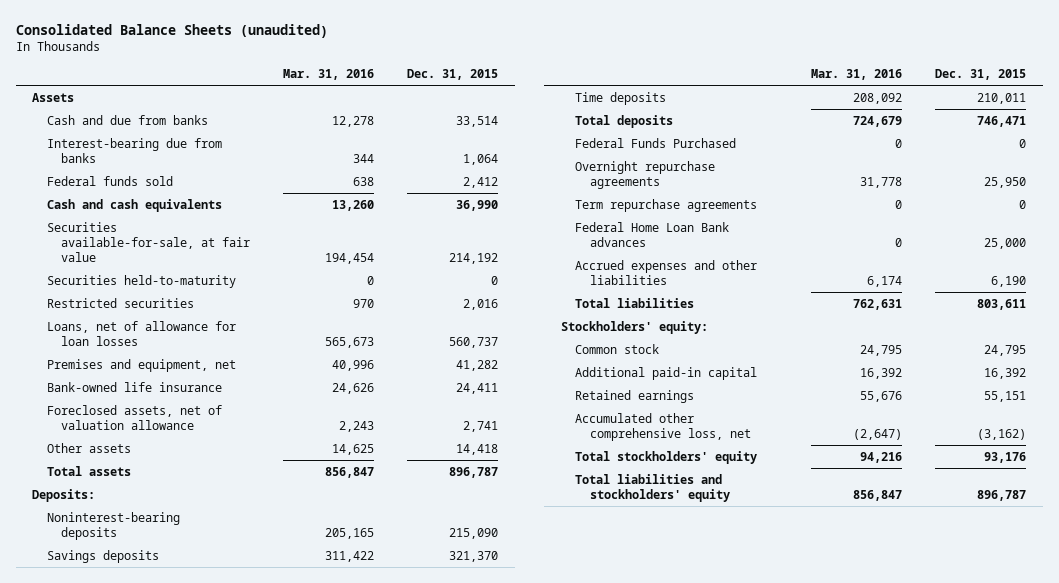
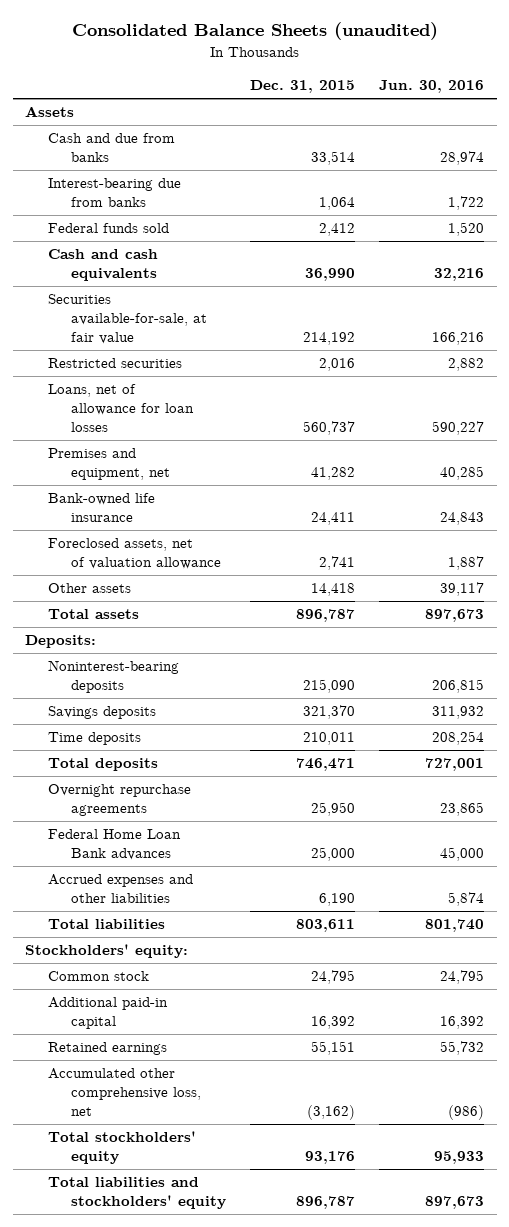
[283,69,375,81] Mar. 31, 2016 -> none
none -> [379,80,485,94] Jun. 30, 2016
[46,274,236,288] Securities held-to-maturity -> none
[575,137,737,148] Federal Funds Purchased -> none
[575,198,758,212] Term repurchase agreements -> none

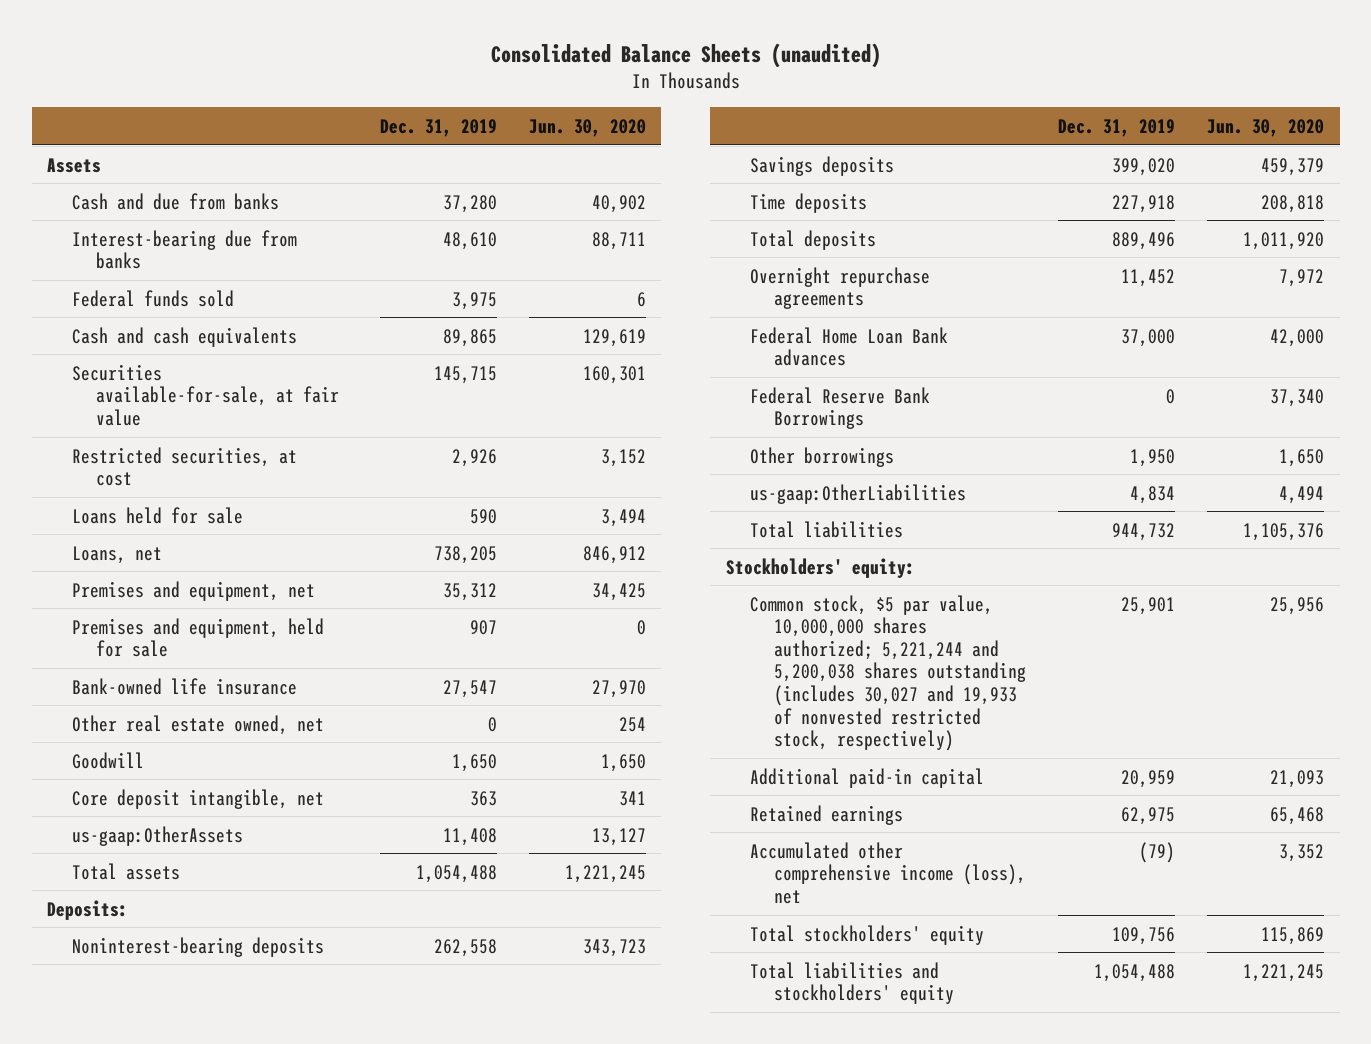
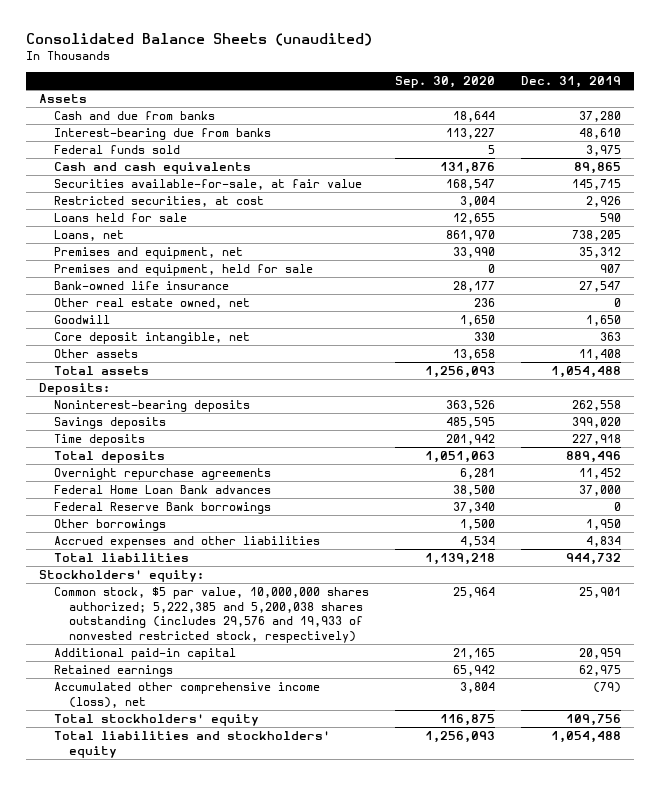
[528,118,646,137] Jun. 30, 2020 -> none
none -> [395,75,496,88] Sep. 30, 2020
[71,825,243,846] us-gaap:OtherAssets -> [54,349,139,359] Other assets
[749,386,930,430] Federal Reserve Bank Borrowings -> [54,502,272,515] Federal Reserve Bank borrowings
[749,483,966,504] us-gaap:OtherLiabilities -> [54,536,321,549] Accrued expenses and other liabilities
[749,594,1027,752] Common stock, $5 par value, 10,000,000 shares authorized; 5,221,244 and 5,200,038 shares outstanding (includes 30,027 and 19,933 of nonvested restricted stock, respectively) -> [54,587,370,644] Common stock, $5 par value, 10,000,000 shares authorized; 5,222,385 and 5,200,038 shares outstanding (includes 29,576 and 19,933 of nonvested restricted stock, respectively)

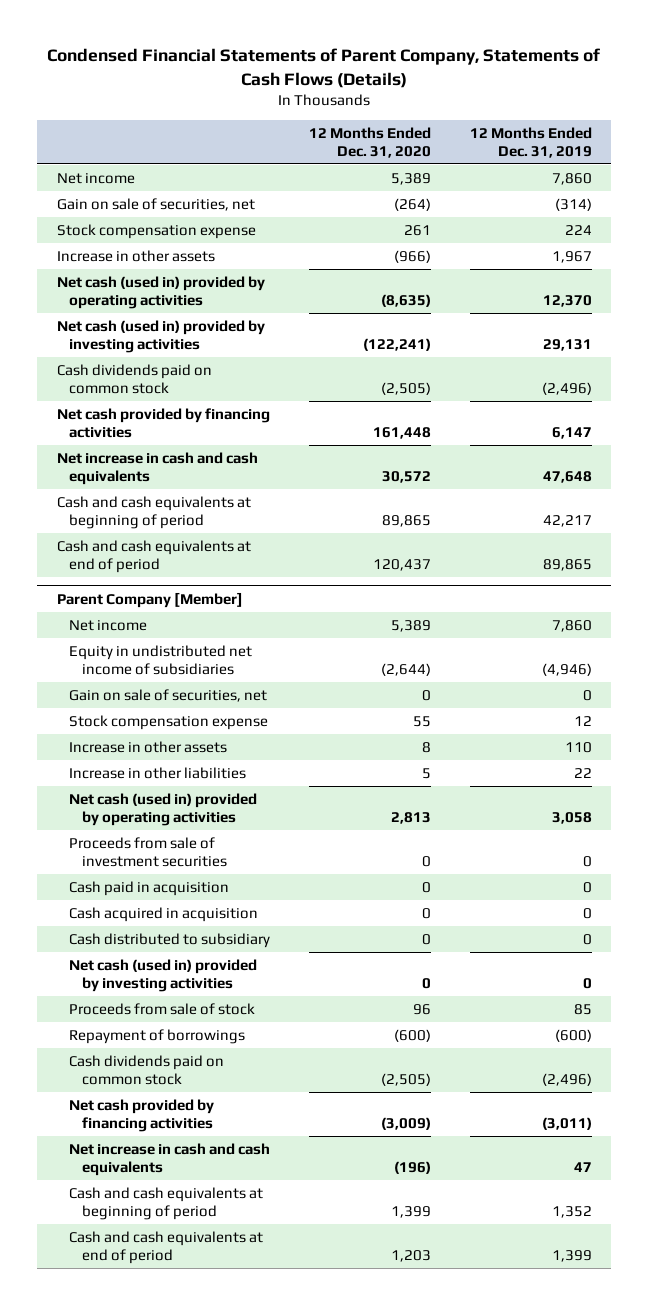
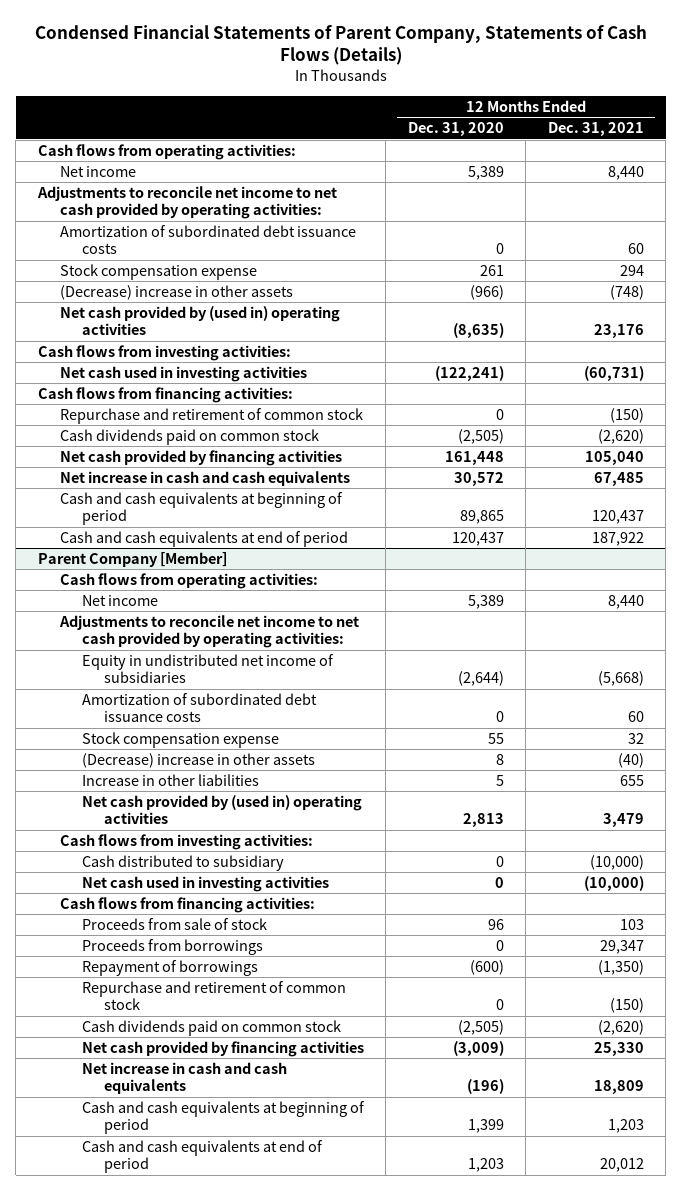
[469,127,592,158] 12 Months Ended Dec. 31, 2019 -> none
none -> [547,122,644,137] Dec. 31, 2021
none -> [37,144,296,161] Cash flows from operating activities:
[56,198,255,212] Gain on sale of securities, net -> none
none -> [36,186,337,220] Adjustments to reconcile net income to net cash provided by operating activities:
none -> [59,225,356,255] Amortization of subordinated debt issuance costs
[56,250,215,263] Increase in other assets -> [59,285,293,301] (Decrease) increase in other assets
[56,276,265,309] Net cash (used in) provided by operating activities -> [59,306,340,336] Net cash provided by (used in) operating activities
none -> [37,345,291,362] Cash flows from investing activities:
[56,320,265,353] Net cash (used in) provided by investing activities -> [59,366,307,383] Net cash used in investing activities
none -> [37,387,293,404] Cash flows from financing activities:
none -> [59,408,363,425] Repurchase and retirement of common stock
none -> [59,573,318,590] Cash flows from operating activities:
none -> [58,615,359,649] Adjustments to reconcile net income to net cash provided by operating activities:
[69,689,268,703] Gain on sale of securities, net -> none
none -> [81,693,317,723] Amortization of subordinated debt issuance costs
[69,741,228,754] Increase in other assets -> [81,753,315,769] (Decrease) increase in other assets
[69,837,227,867] Proceeds from sale of investment securities -> none
[69,881,230,897] Cash paid in acquisition -> none
[69,907,259,923] Cash acquired in acquisition -> none
[69,793,258,826] Net cash (used in) provided by operating activities -> [81,795,362,825] Net cash provided by (used in) operating activities
none -> [59,834,313,851] Cash flows from investing activities:
[69,959,258,992] Net cash (used in) provided by investing activities -> [81,876,329,893] Net cash used in investing activities
none -> [59,897,315,914] Cash flows from financing activities:
none -> [81,939,263,956] Proceeds from borrowings
none -> [81,981,346,1011] Repurchase and retirement of common stock

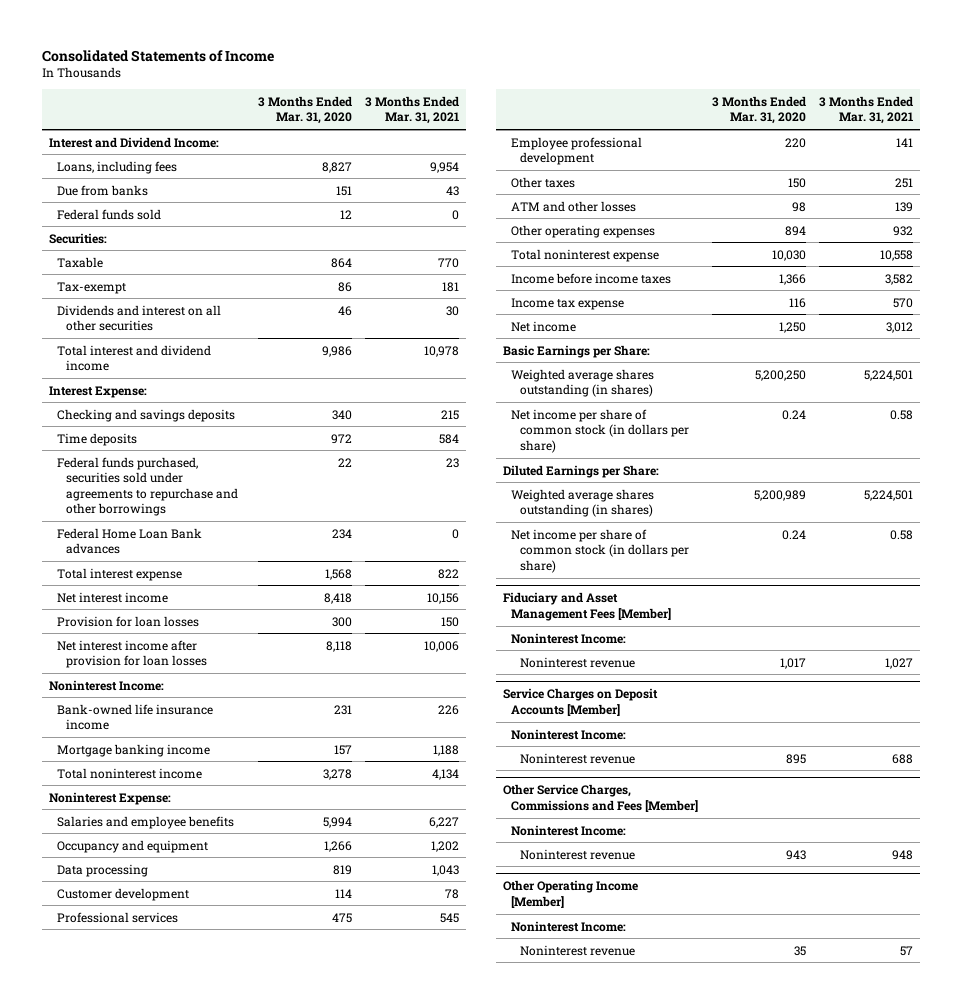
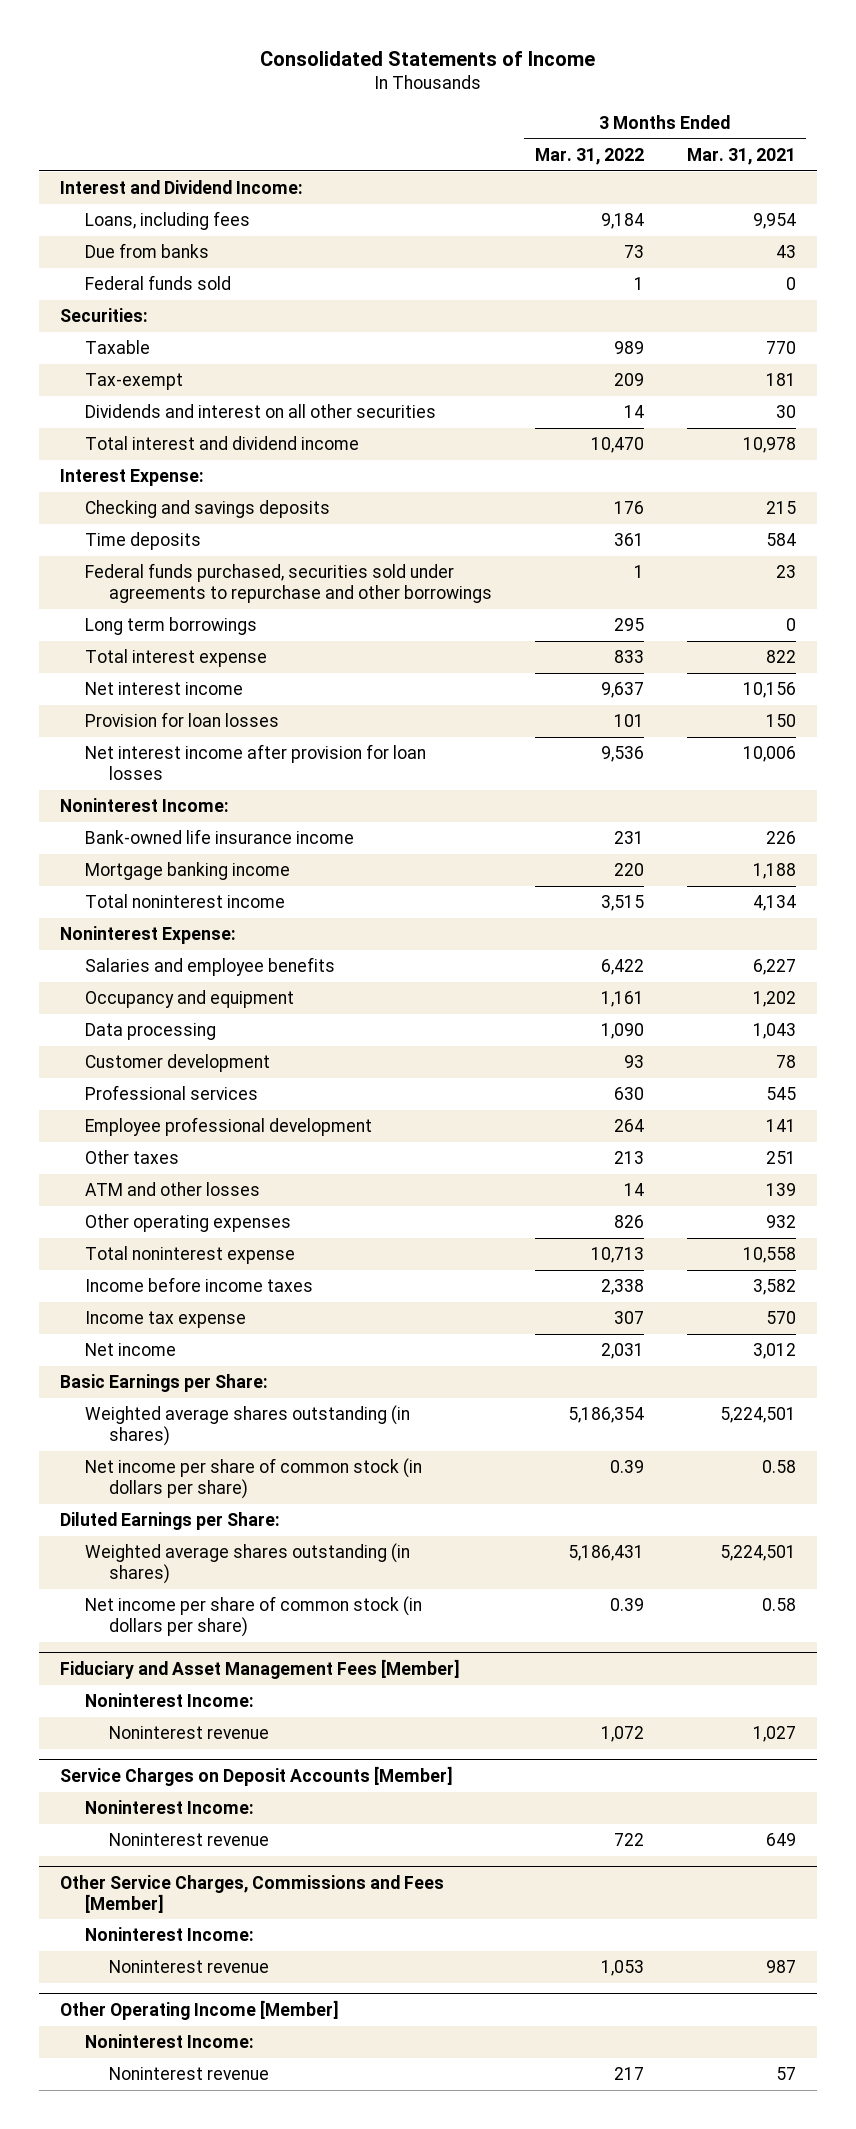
[257,95,352,125] 3 Months Ended Mar. 31, 2020 -> none
none -> [534,148,644,166] Mar. 31, 2022
[57,527,203,555] Federal Home Loan Bank advances -> none
none -> [84,617,257,636] Long term borrowings
[891,753,913,764] 688 -> [765,1833,796,1847] 649
[891,849,913,860] 948 -> [765,1960,796,1974] 987

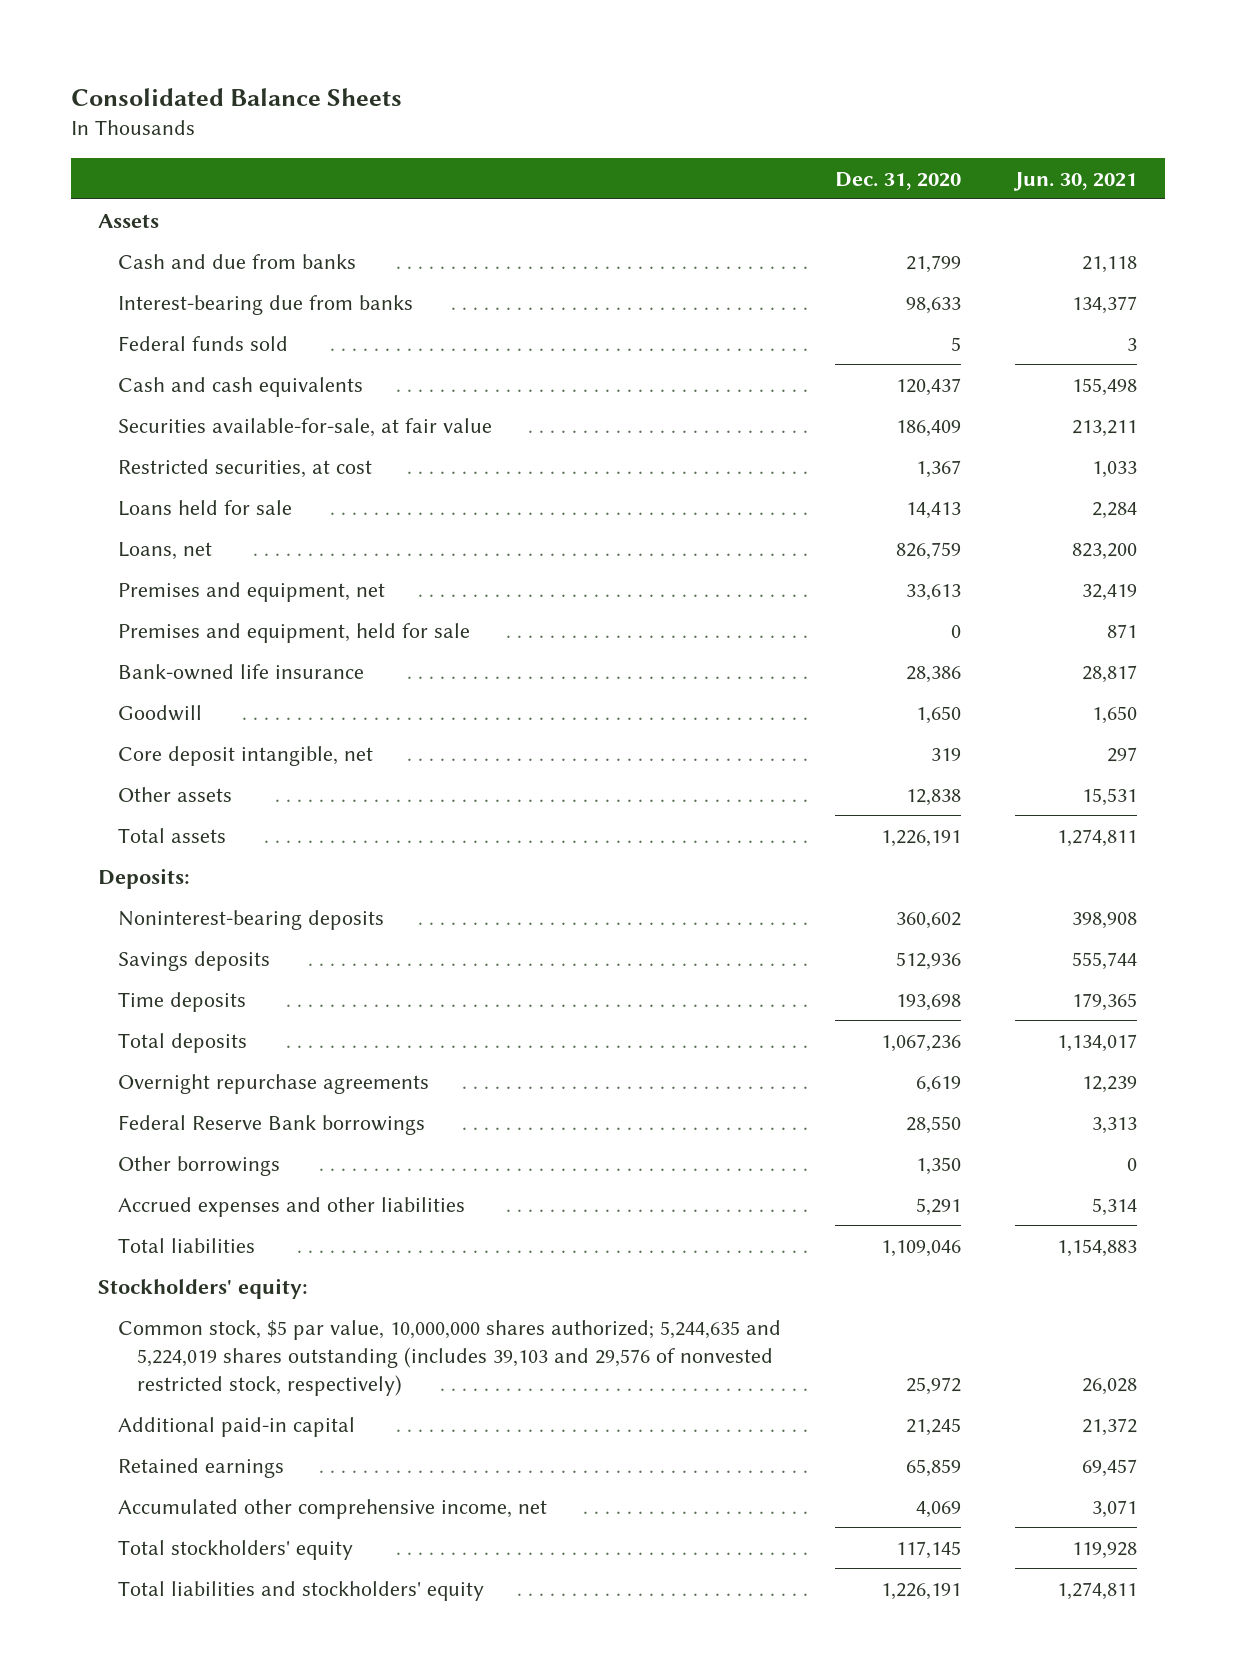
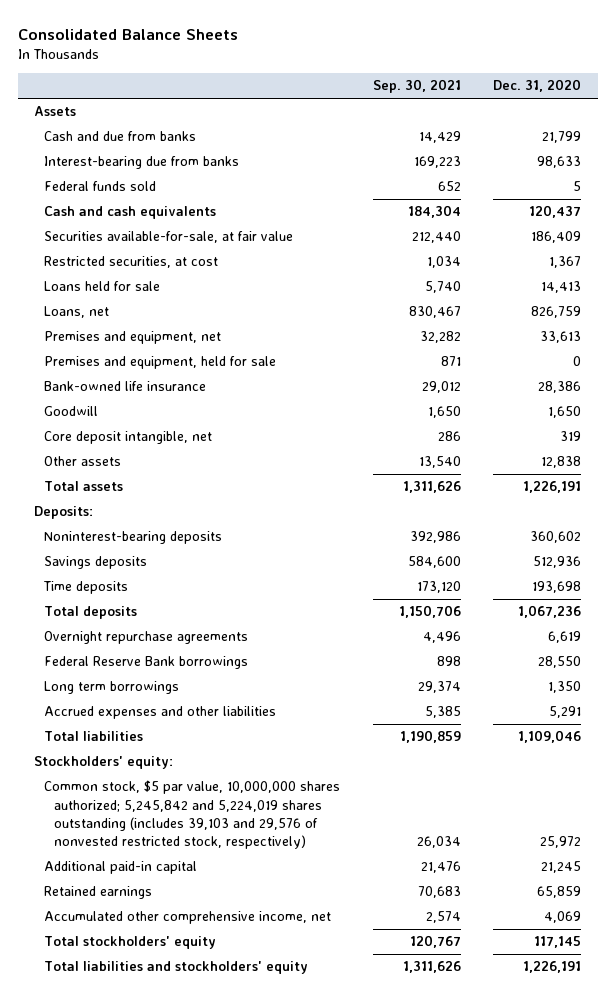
[1013,171,1138,191] Jun. 30, 2021 -> none
none -> [372,79,461,94] Sep. 30, 2021
[117,1155,280,1176] Other borrowings -> [44,681,180,695] Long term borrowings
[117,1319,781,1396] Common stock, $5 par value, 10,000,000 shares authorized; 5,244,635 and 5,224,019 shares outstanding (includes 39,103 and 29,576 of nonvested restricted stock, respectively) -> [44,780,341,849] Common stock, $5 par value, 10,000,000 shares authorized; 5,245,842 and 5,224,019 shares outstanding (includes 39,103 and 29,576 of nonvested restricted stock, respectively)

